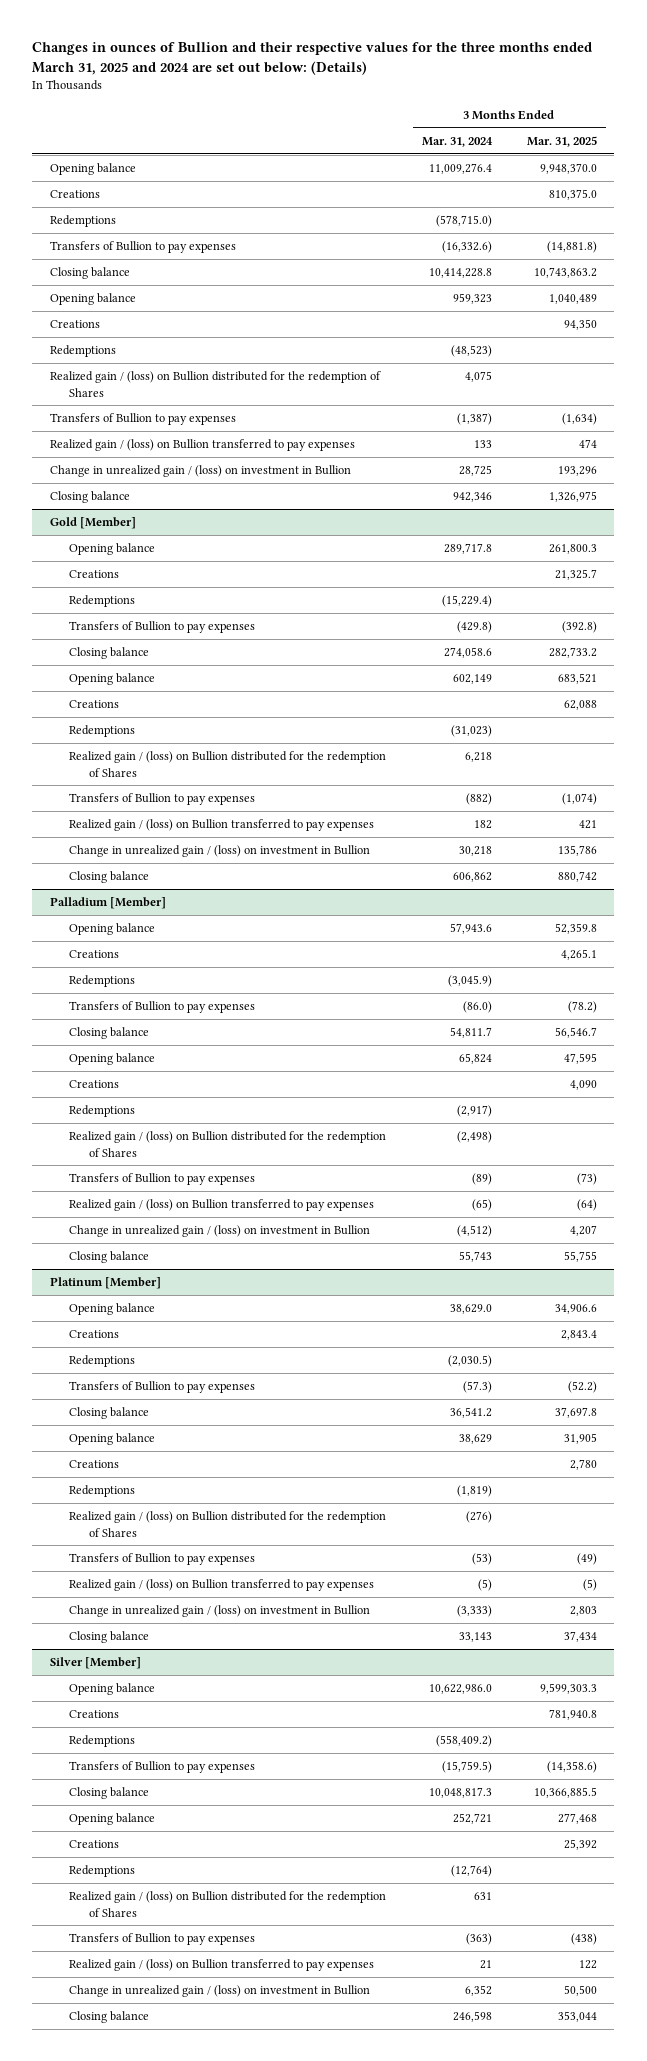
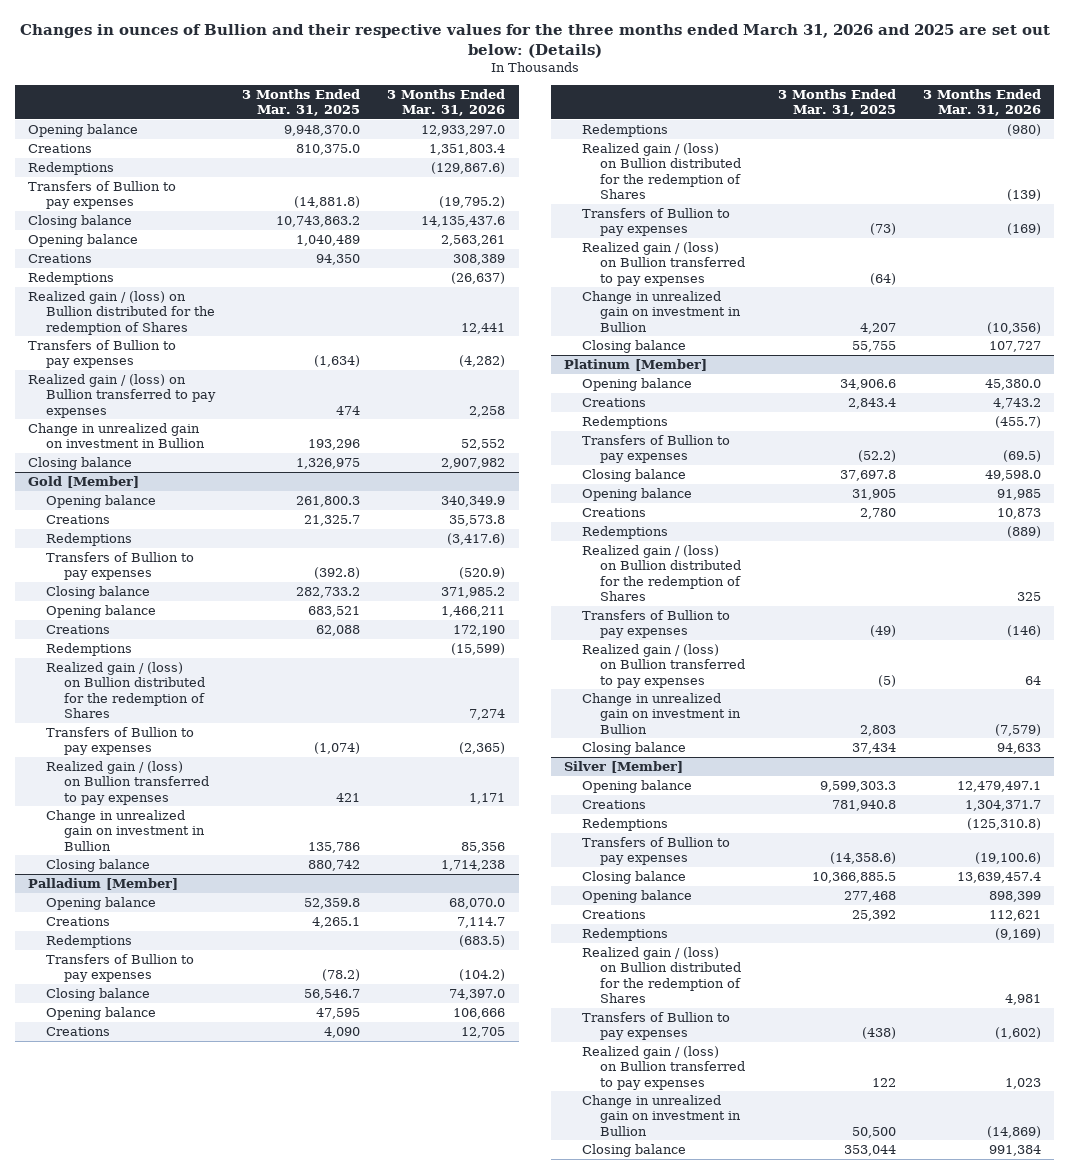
[32,41,593,75] Changes in ounces of Bullion and their respective values for the three months ended March 31, 2025 and 2024 are set out below: (Details) -> [19,23,1050,58] Changes in ounces of Bullion and their respective values for the three months ended March 31, 2026 and 2025 are set out below: (Details)
[421,136,493,147] Mar. 31, 2024 -> none
none -> [387,88,506,117] 3 Months Ended Mar. 31, 2026
[49,465,351,478] Change in unrealized gain / (loss) on investment in Bullion -> [28,423,206,449] Change in unrealized gain on investment in Bullion
[69,845,371,858] Change in unrealized gain / (loss) on investment in Bullion -> [46,810,206,851] Change in unrealized gain on investment in Bullion
[69,1225,371,1238] Change in unrealized gain / (loss) on investment in Bullion -> [582,291,742,332] Change in unrealized gain on investment in Bullion
[69,1605,371,1618] Change in unrealized gain / (loss) on investment in Bullion -> [582,693,742,734] Change in unrealized gain on investment in Bullion
[69,1985,371,1998] Change in unrealized gain / (loss) on investment in Bullion -> [582,1095,742,1136] Change in unrealized gain on investment in Bullion

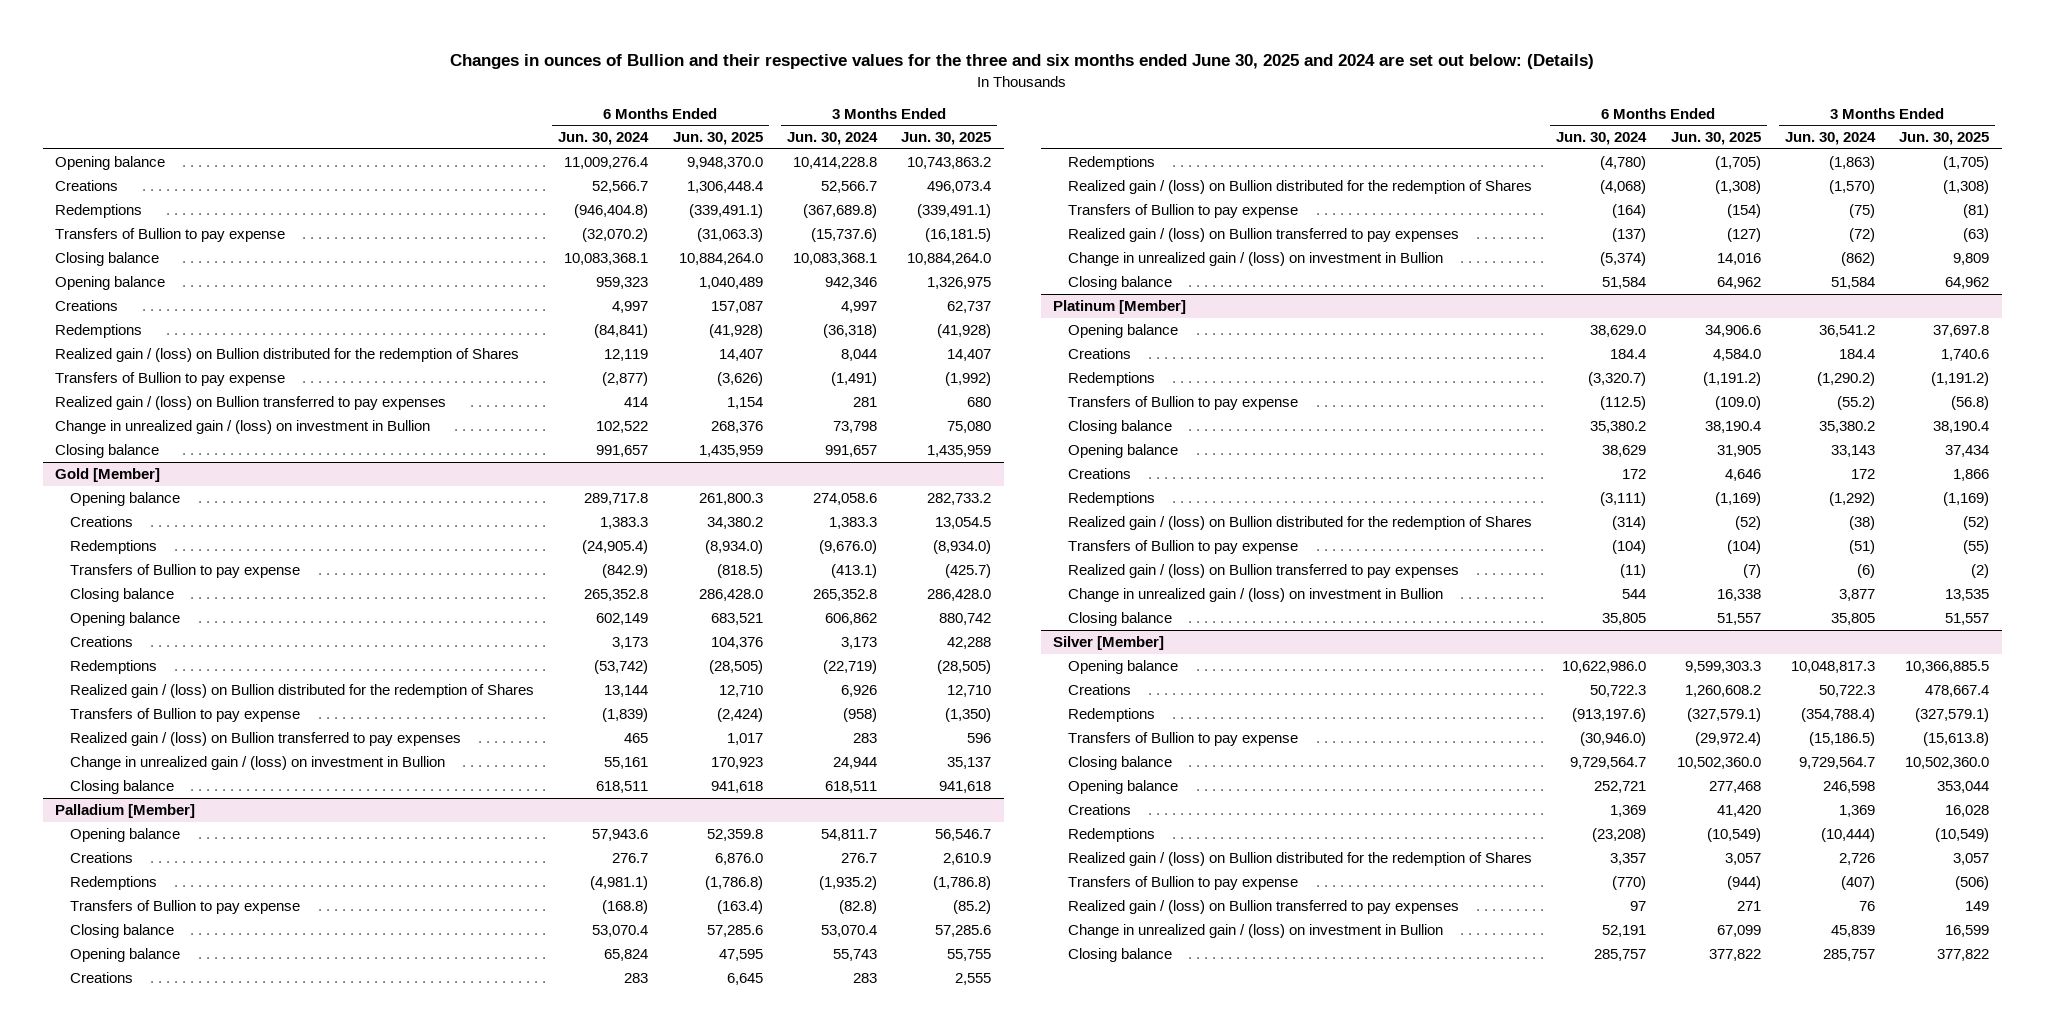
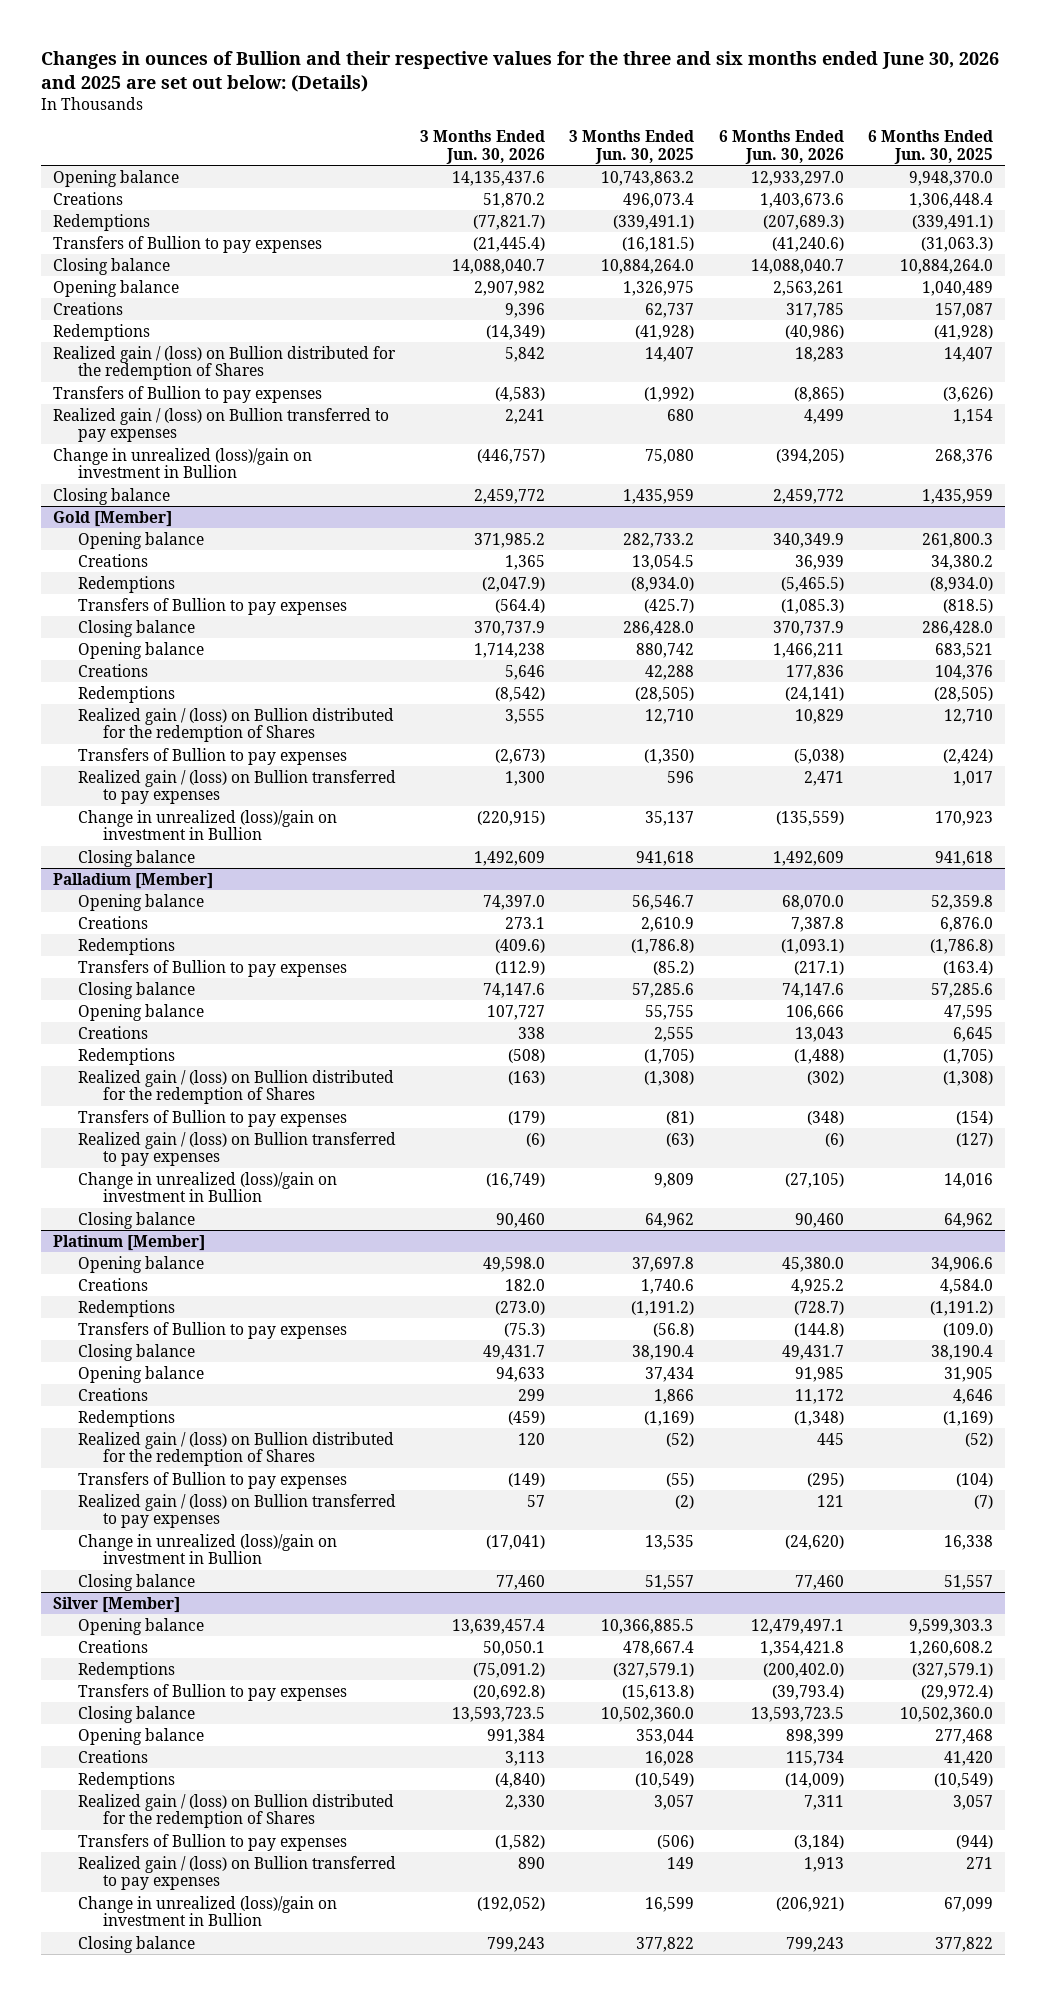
[450,54,1595,70] Changes in ounces of Bullion and their respective values for the three and six months ended June 30, 2025 and 2024 are set out below: (Details) -> [41,51,1000,93] Changes in ounces of Bullion and their respective values for the three and six months ended June 30, 2026 and 2025 are set out below: (Details)
[558,132,650,146] Jun. 30, 2024 -> none
[787,132,879,146] Jun. 30, 2024 -> none
none -> [420,130,546,164] 3 Months Ended Jun. 30, 2026
none -> [718,130,844,164] 6 Months Ended Jun. 30, 2026
[55,227,286,242] Transfers of Bullion to pay expense -> [53,235,323,253] Transfers of Bullion to pay expenses
[55,371,286,386] Transfers of Bullion to pay expense -> [53,385,323,403] Transfers of Bullion to pay expenses
[55,419,431,434] Change in unrealized gain / (loss) on investment in Bullion -> [53,447,313,479] Change in unrealized (loss)/gain on investment in Bullion
[69,563,300,578] Transfers of Bullion to pay expense -> [77,597,347,615] Transfers of Bullion to pay expenses
[69,707,300,722] Transfers of Bullion to pay expense -> [77,747,347,765] Transfers of Bullion to pay expenses
[69,755,445,770] Change in unrealized gain / (loss) on investment in Bullion -> [77,809,337,841] Change in unrealized (loss)/gain on investment in Bullion
[69,899,300,914] Transfers of Bullion to pay expense -> [77,959,347,977] Transfers of Bullion to pay expenses
[1067,203,1298,218] Transfers of Bullion to pay expense -> [77,1109,347,1127] Transfers of Bullion to pay expenses
[1067,251,1443,266] Change in unrealized gain / (loss) on investment in Bullion -> [77,1171,337,1203] Change in unrealized (loss)/gain on investment in Bullion
[1067,395,1298,410] Transfers of Bullion to pay expense -> [77,1321,347,1339] Transfers of Bullion to pay expenses
[1067,539,1298,554] Transfers of Bullion to pay expense -> [77,1471,347,1489] Transfers of Bullion to pay expenses
[1067,587,1443,602] Change in unrealized gain / (loss) on investment in Bullion -> [77,1533,337,1565] Change in unrealized (loss)/gain on investment in Bullion
[1067,731,1298,746] Transfers of Bullion to pay expense -> [77,1683,347,1701] Transfers of Bullion to pay expenses
[1067,875,1298,890] Transfers of Bullion to pay expense -> [77,1833,347,1851] Transfers of Bullion to pay expenses
[1067,923,1443,938] Change in unrealized gain / (loss) on investment in Bullion -> [77,1895,337,1927] Change in unrealized (loss)/gain on investment in Bullion

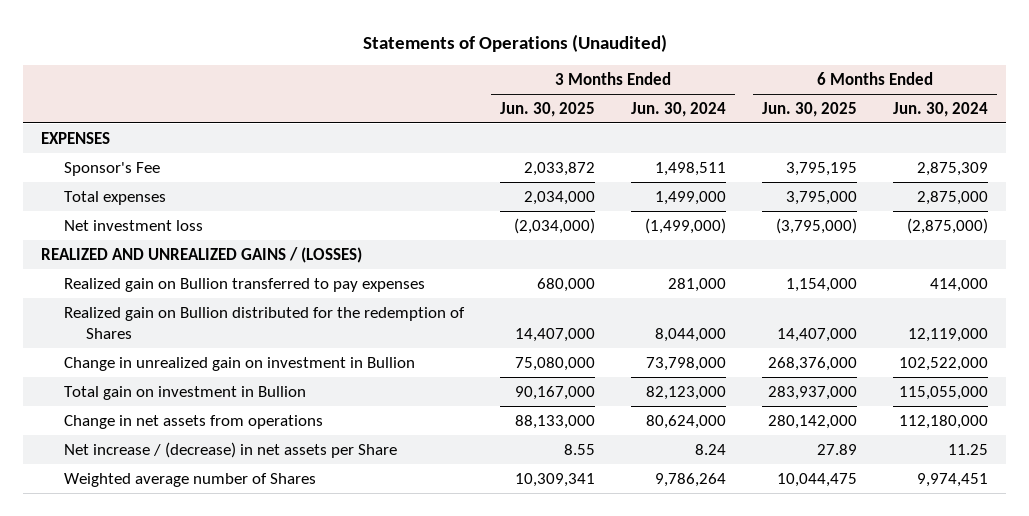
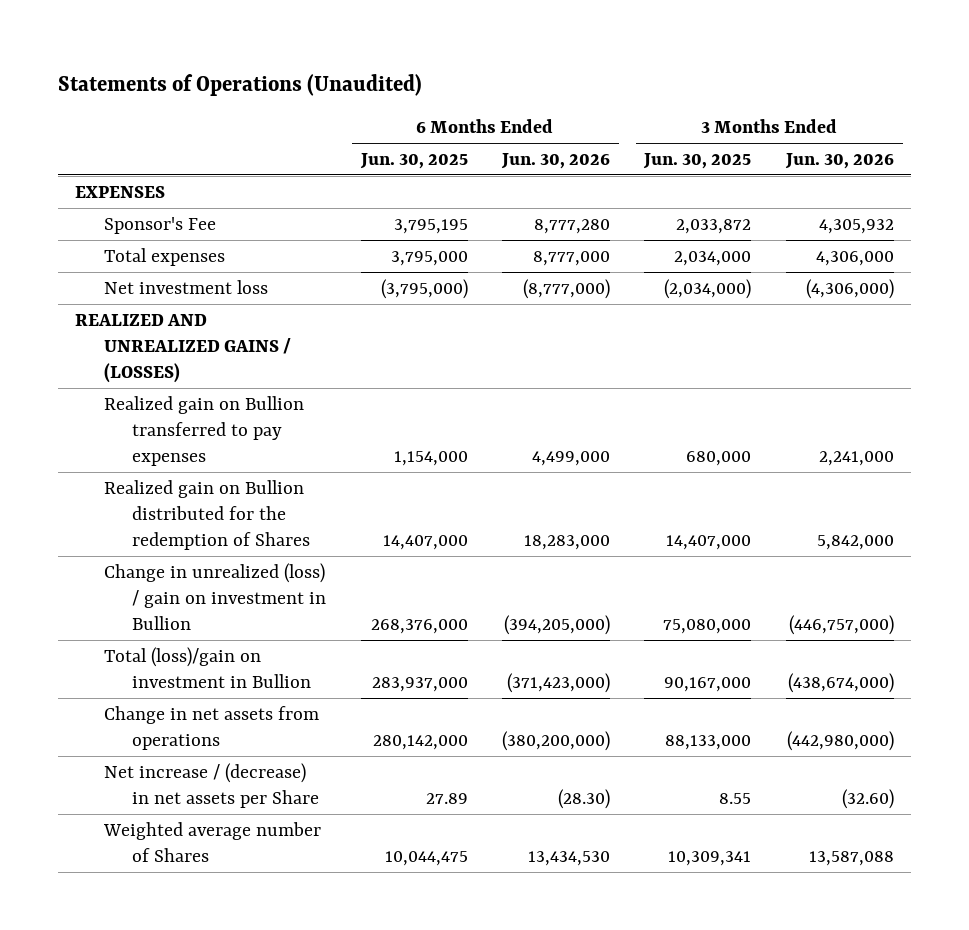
[630,101,726,117] Jun. 30, 2024 -> none
[892,101,988,117] Jun. 30, 2024 -> none
none -> [501,152,611,169] Jun. 30, 2026
none -> [784,152,894,169] Jun. 30, 2026
[63,356,415,371] Change in unrealized gain on investment in Bullion -> [103,562,327,631] Change in unrealized (loss) / gain on investment in Bullion
[63,385,306,400] Total gain on investment in Bullion -> [103,646,312,688] Total (loss)/gain on investment in Bullion

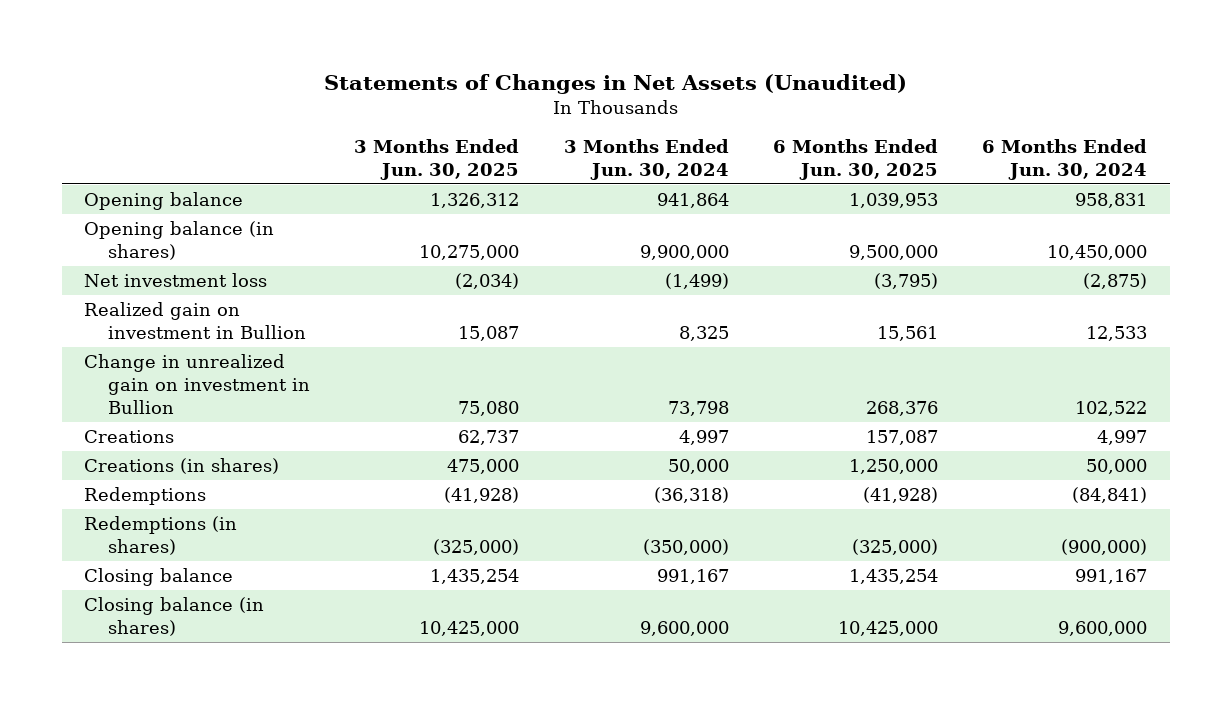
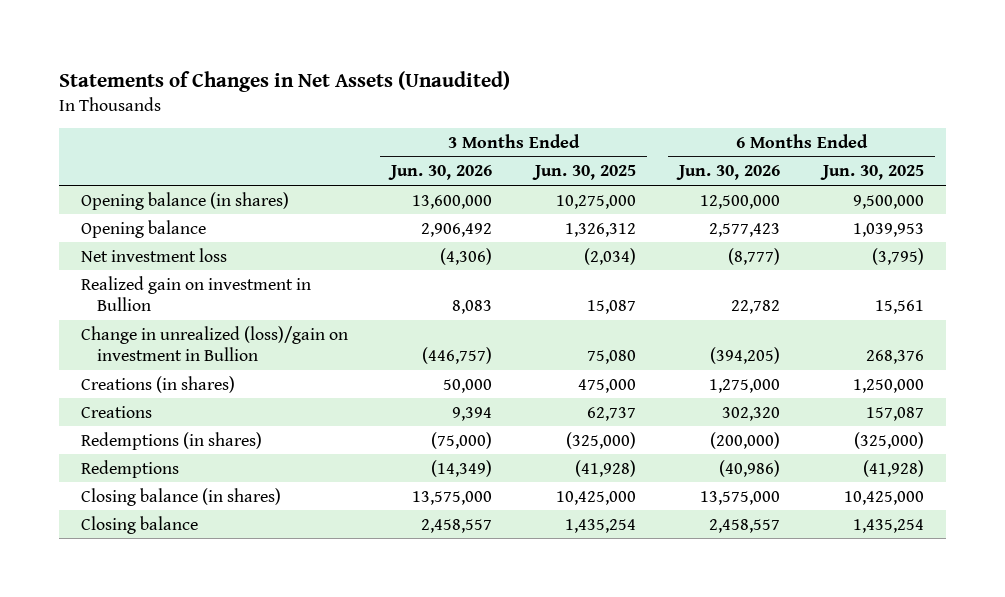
[563,139,729,181] 3 Months Ended Jun. 30, 2024 -> none
[982,139,1148,181] 6 Months Ended Jun. 30, 2024 -> none
none -> [388,165,493,181] Jun. 30, 2026
none -> [676,165,781,181] Jun. 30, 2026
[83,191,243,210] Opening balance -> [80,219,206,238] Opening balance
[83,353,311,414] Change in unrealized gain on investment in Bullion -> [80,325,348,362] Change in unrealized (loss)/gain on investment in Bullion
[83,429,174,443] Creations -> [80,405,152,418] Creations
[83,486,206,505] Redemptions -> [80,459,179,478] Redemptions
[83,567,233,586] Closing balance -> [80,515,198,534] Closing balance

